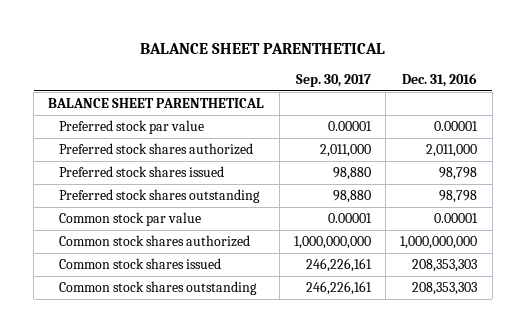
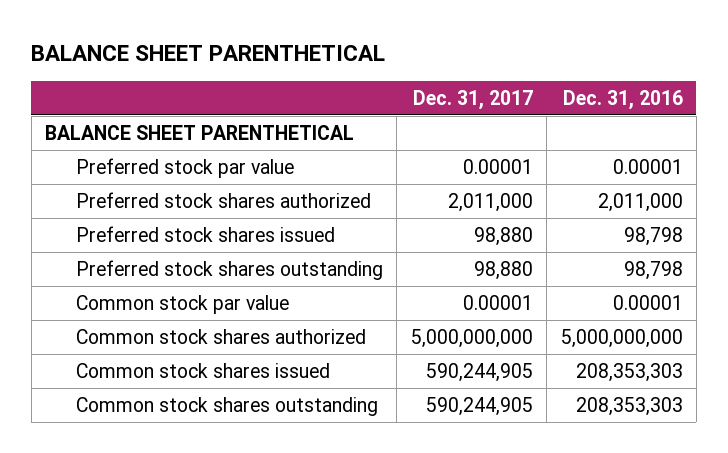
[295,73,371,87] Sep. 30, 2017 -> none
none -> [412,89,533,110] Dec. 31, 2017
[400,236,478,250] 1,000,000,000 -> [560,329,683,349] 5,000,000,000

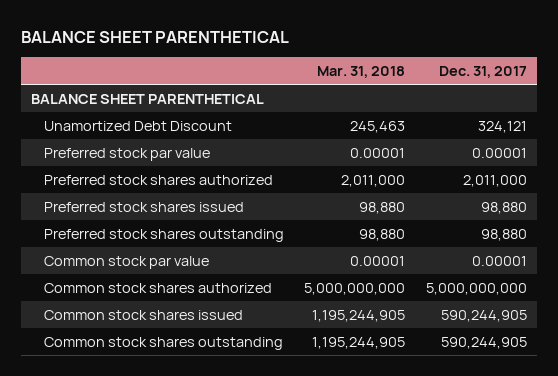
[562,89,683,110] Dec. 31, 2016 -> none
none -> [317,65,406,78] Mar. 31, 2018
none -> [44,120,233,131] Unamortized Debt Discount

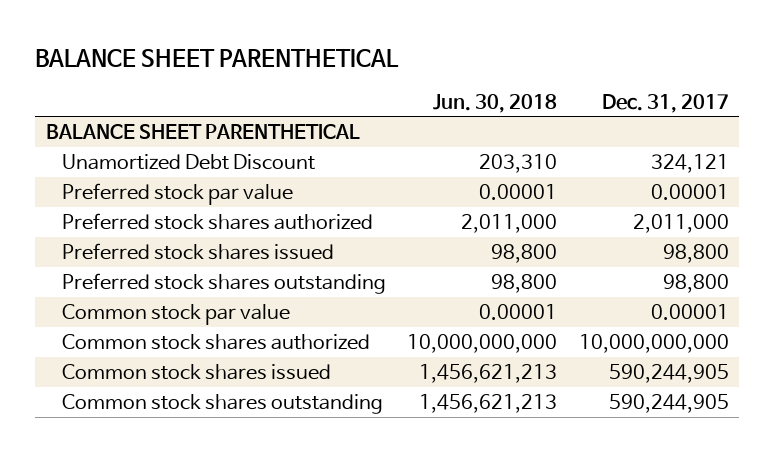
[317,65,406,78] Mar. 31, 2018 -> none
none -> [433,93,558,113] Jun. 30, 2018
[480,201,527,214] 98,880 -> [662,244,729,264] 98,800
[480,228,527,241] 98,880 -> [662,274,729,294] 98,800
[425,282,527,295] 5,000,000,000 -> [578,334,729,354] 10,000,000,000

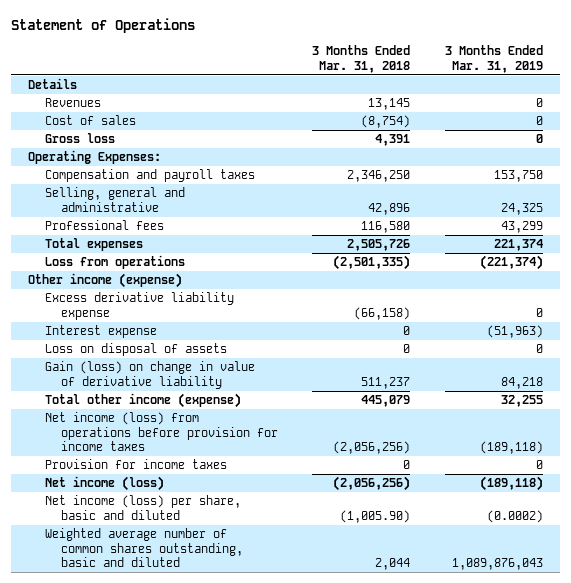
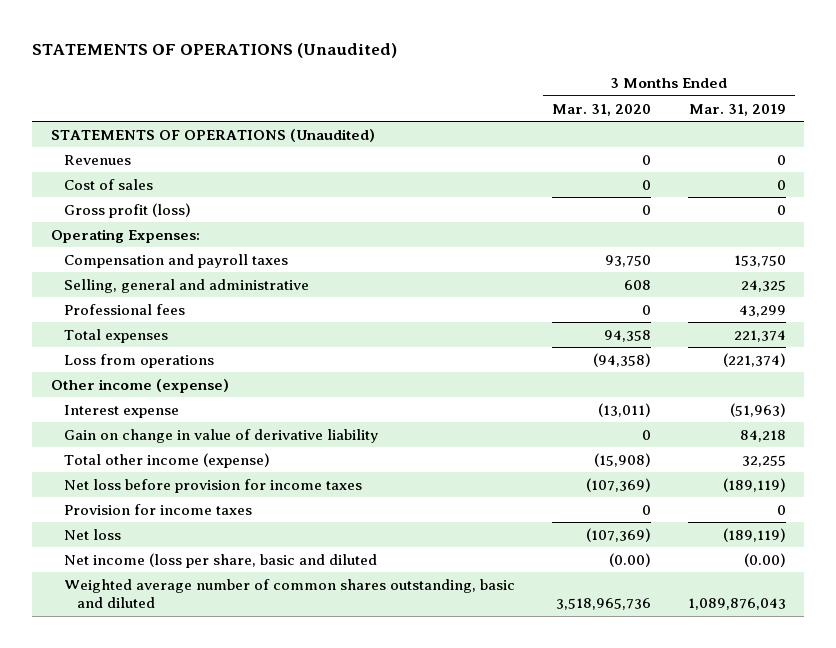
[11,17,196,33] Statement of Operations -> [32,43,398,59] STATEMENTS OF OPERATIONS (Unaudited)
[312,45,411,73] 3 Months Ended Mar. 31, 2018 -> none
none -> [551,103,651,116] Mar. 31, 2020
[28,78,78,90] Details -> none
none -> [50,128,375,142] STATEMENTS OF OPERATIONS (Unaudited)
[44,133,115,144] Gross loss -> [63,202,191,218] Gross profit (loss)
[44,292,234,320] Excess derivative liability expense -> none
[44,343,227,357] Loss on disposal of assets -> none
[44,361,255,389] Gain (loss) on change in value of derivative liability -> [63,428,378,443] Gain on change in value of derivative liability
[44,412,278,452] Net income (loss) from operations before provision for income taxes -> [63,478,362,493] Net loss before provision for income taxes
[479,441,543,455] (189,118) -> [722,477,786,492] (189,119)
[44,476,164,492] Net income (loss) -> [63,528,121,540] Net loss
[479,476,543,492] (189,118) -> [722,527,786,542] (189,119)
[44,495,241,520] Net income (loss) per share, basic and diluted -> [63,552,377,568] Net income (loss per share, basic and diluted
[486,509,543,523] (0.0002) -> [743,552,786,567] (0.00)

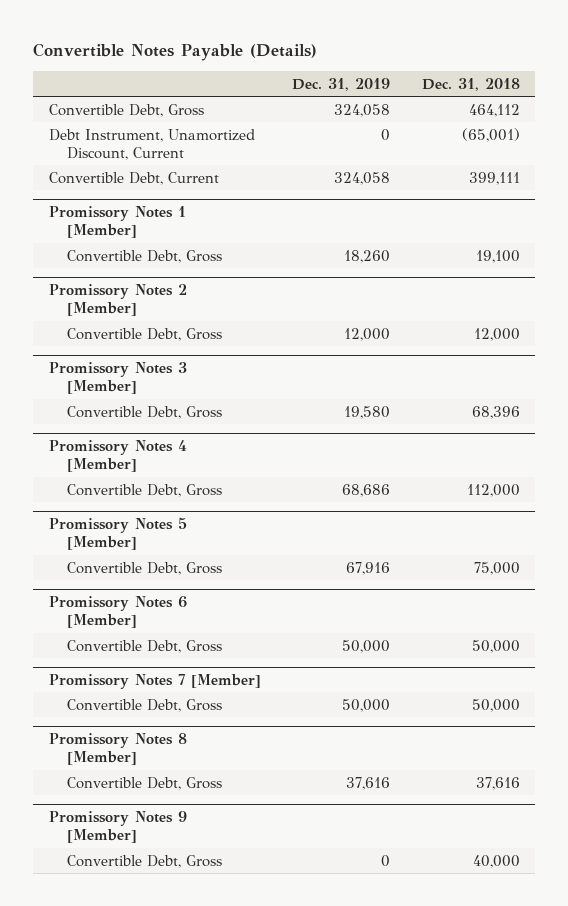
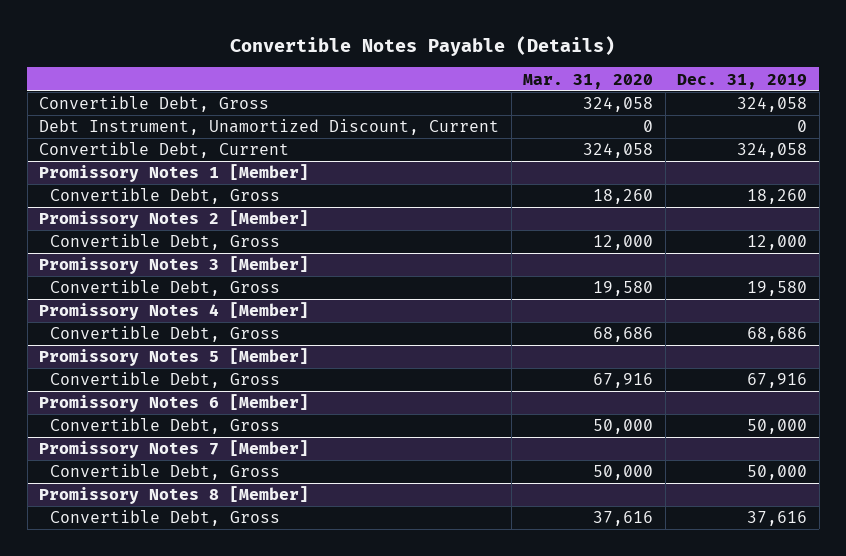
[421,77,520,91] Dec. 31, 2018 -> none
none -> [523,73,654,89] Mar. 31, 2020
[48,810,187,844] Promissory Notes 9 [Member] -> none
[66,854,222,868] Convertible Debt, Gross -> none

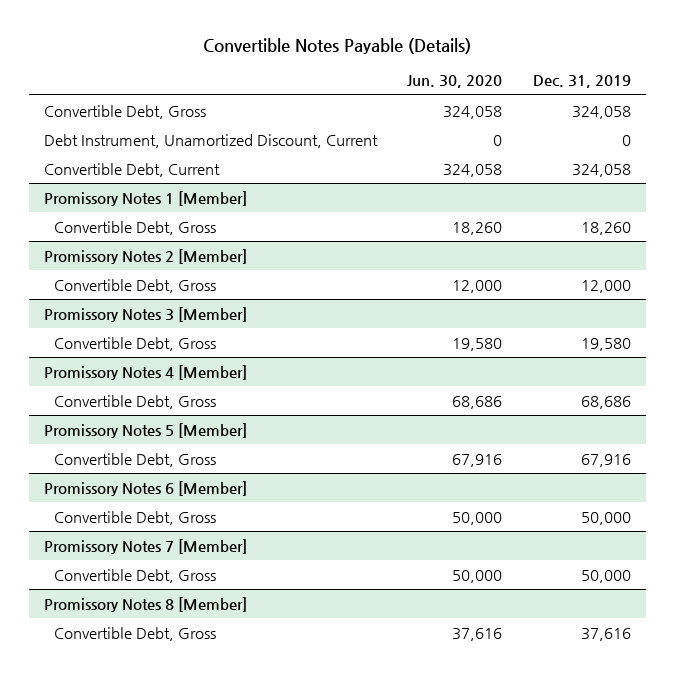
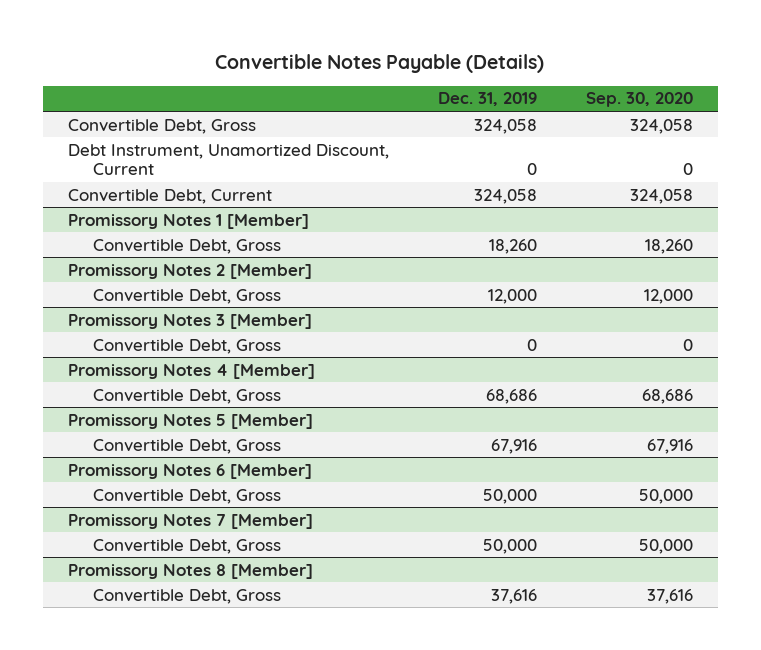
[407,75,503,89] Jun. 30, 2020 -> none
none -> [585,92,693,108] Sep. 30, 2020
[580,337,631,351] 19,580 -> [526,338,537,351] 0

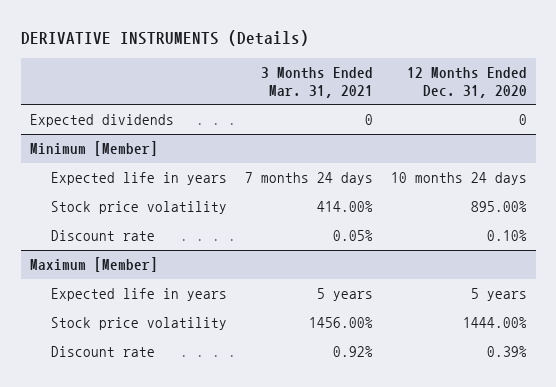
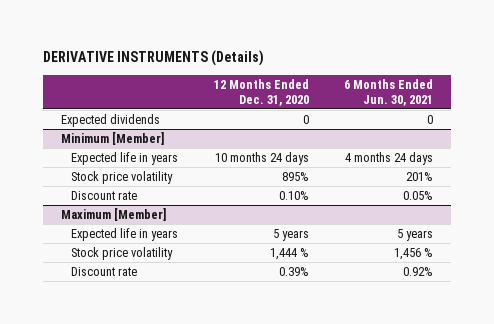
[261,67,374,98] 3 Months Ended Mar. 31, 2021 -> none
none -> [343,78,433,106] 6 Months Ended Jun. 30, 2021
[470,201,527,213] 895.00% -> [281,171,309,181] 895%
[462,317,527,329] 1444.00% -> [269,247,309,260] 1,444 %

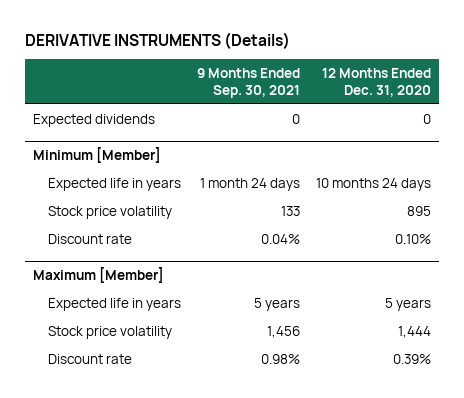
[343,78,433,106] 6 Months Ended Jun. 30, 2021 -> none
none -> [197,67,301,98] 9 Months Ended Sep. 30, 2021
[281,171,309,181] 895% -> [407,205,432,216] 895
[269,247,309,260] 1,444 % -> [398,325,432,338] 1,444

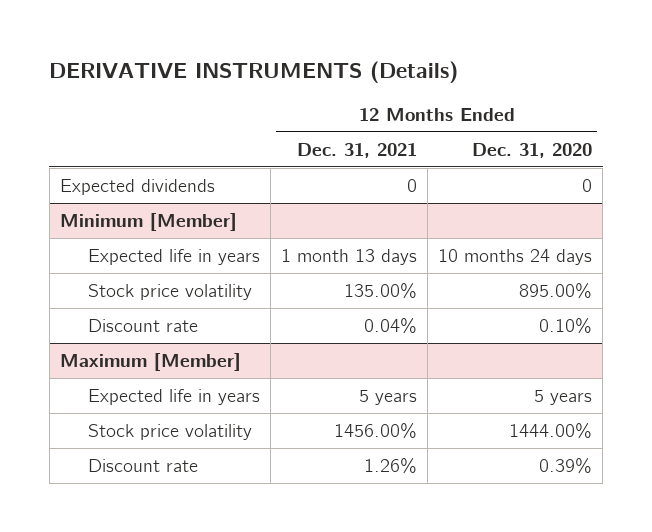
[197,67,301,98] 9 Months Ended Sep. 30, 2021 -> none
none -> [297,142,418,158] Dec. 31, 2021
[407,205,432,216] 895 -> [519,282,593,299] 895.00%
[398,325,432,338] 1,444 -> [509,422,593,439] 1444.00%

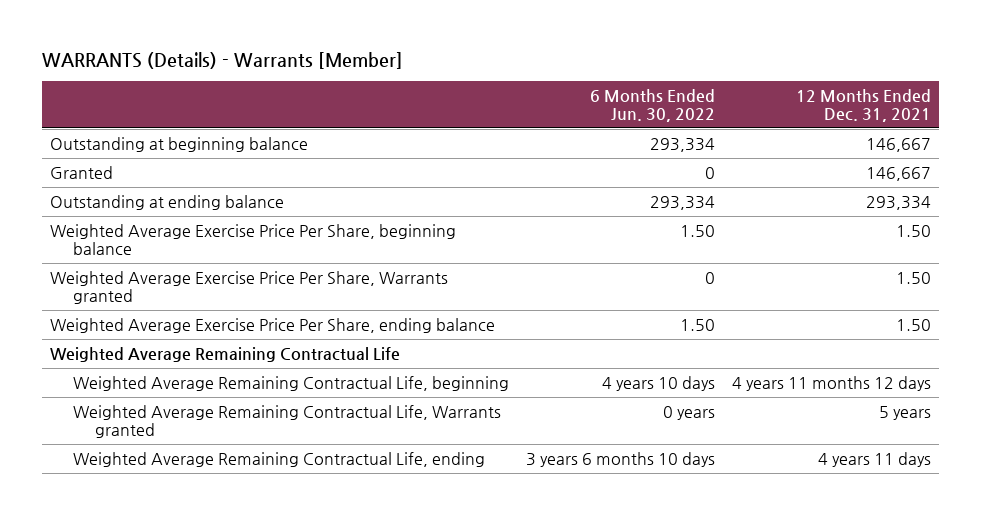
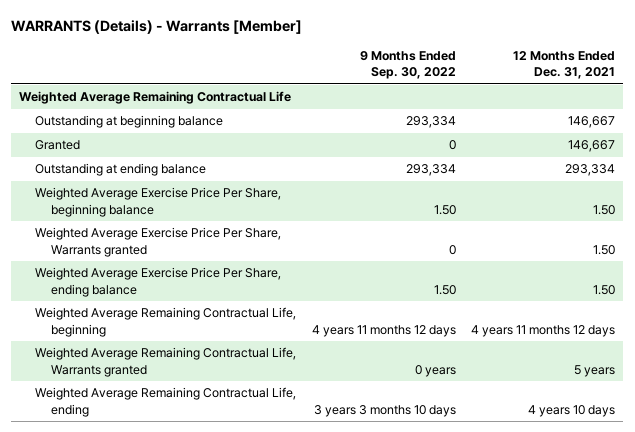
[589,88,715,122] 6 Months Ended Jun. 30, 2022 -> none
none -> [359,50,456,80] 9 Months Ended Sep. 30, 2022
[50,346,401,362] Weighted Average Remaining Contractual Life -> [19,91,292,105] Weighted Average Remaining Contractual Life
[817,451,931,467] 4 years 11 days -> [528,404,616,417] 4 years 10 days

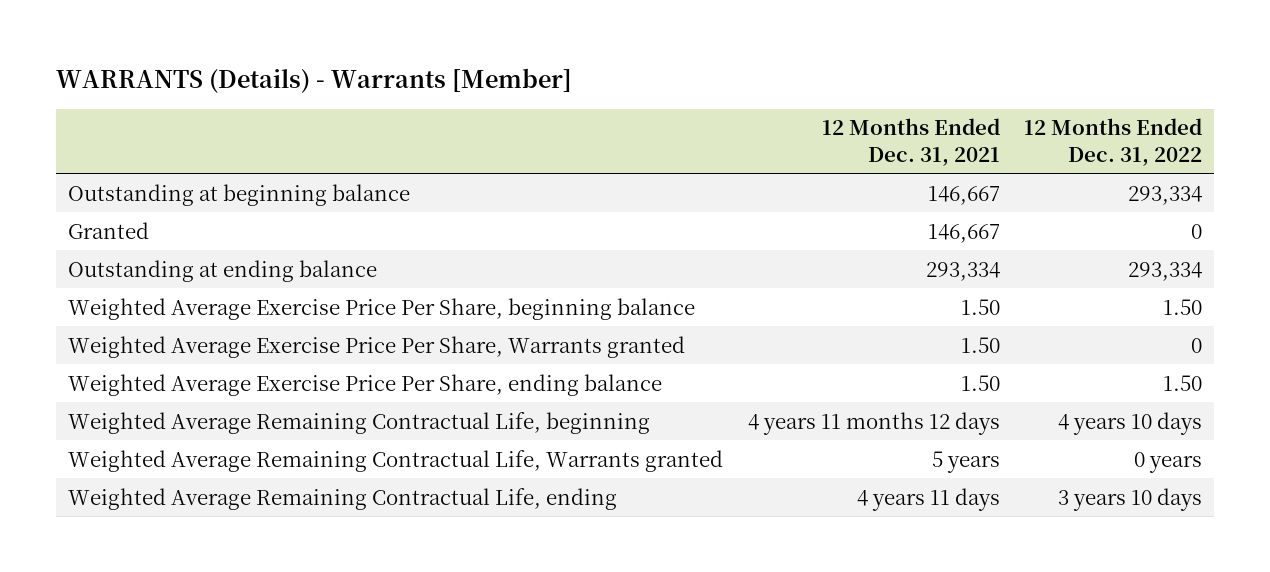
[359,50,456,80] 9 Months Ended Sep. 30, 2022 -> none
none -> [1023,118,1202,166] 12 Months Ended Dec. 31, 2022
[19,91,292,105] Weighted Average Remaining Contractual Life -> none
[528,404,616,417] 4 years 10 days -> [856,487,1000,511] 4 years 11 days

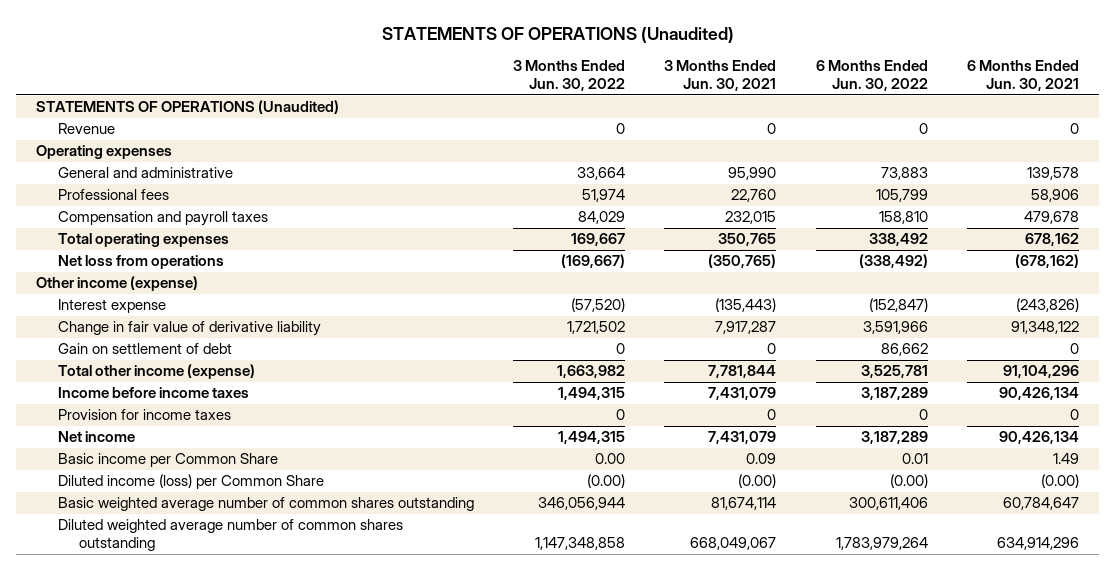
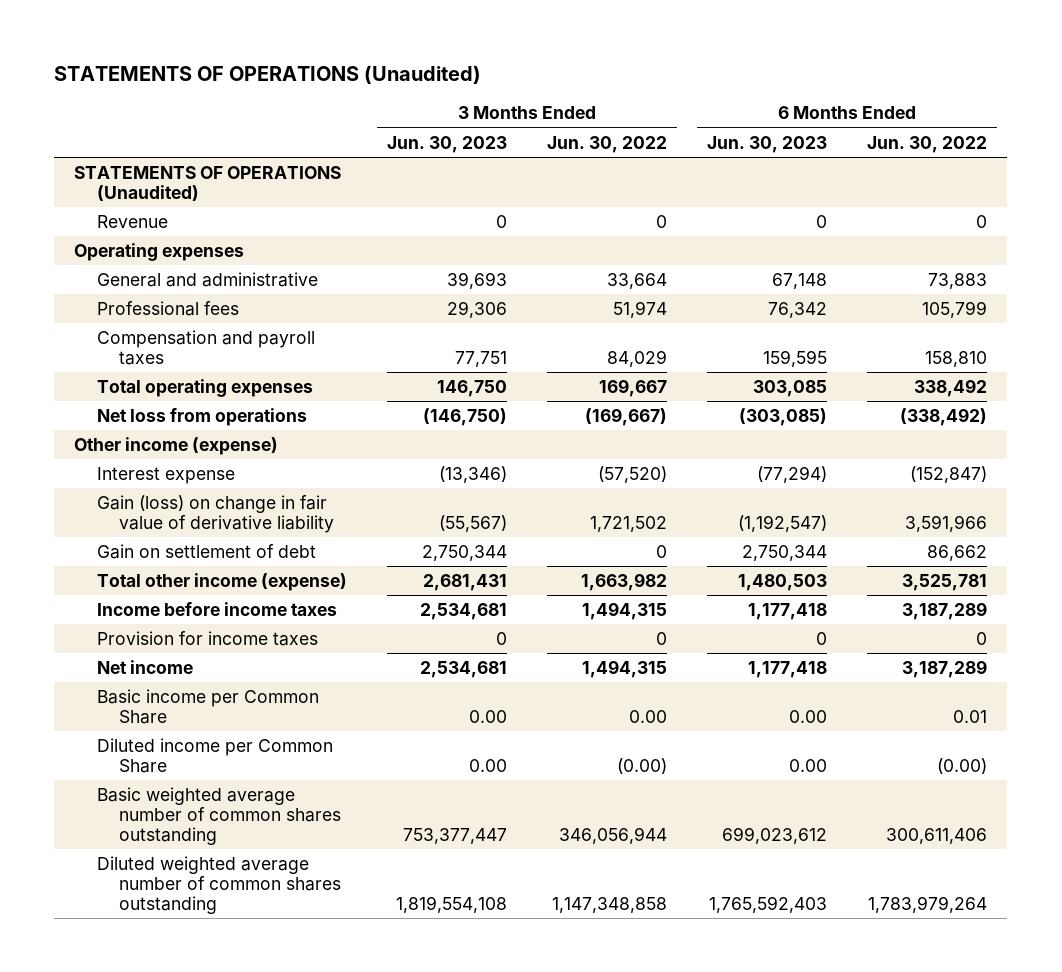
[664,60,777,92] 3 Months Ended Jun. 30, 2021 -> none
[967,60,1080,92] 6 Months Ended Jun. 30, 2021 -> none
none -> [386,135,507,153] Jun. 30, 2023
none -> [707,135,828,153] Jun. 30, 2023
[57,321,321,337] Change in fair value of derivative liability -> [96,495,335,534] Gain (loss) on change in fair value of derivative liability
[57,474,324,490] Diluted income (loss) per Common Share -> [96,738,333,774] Diluted income per Common Share

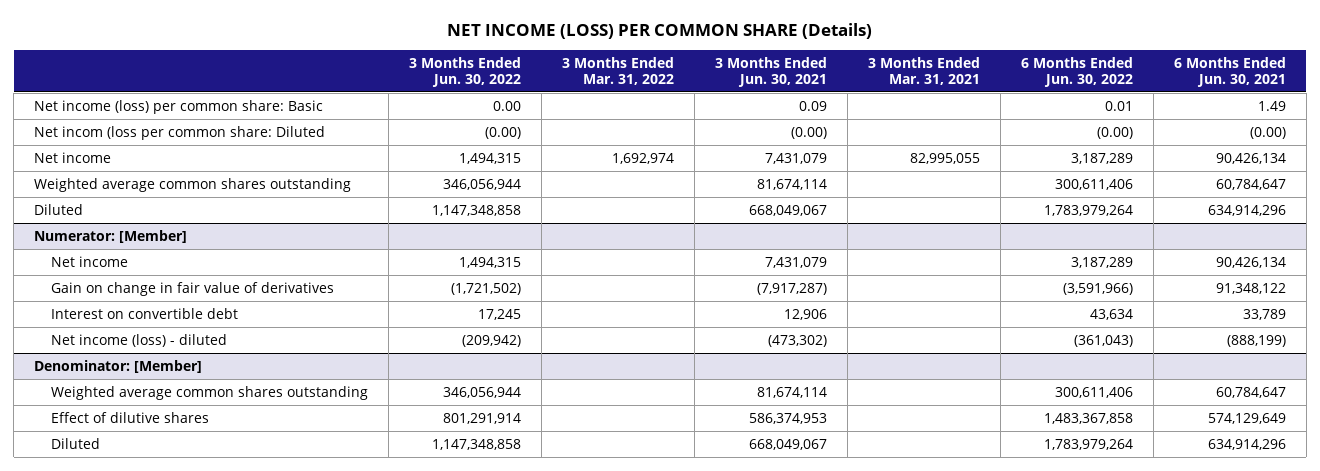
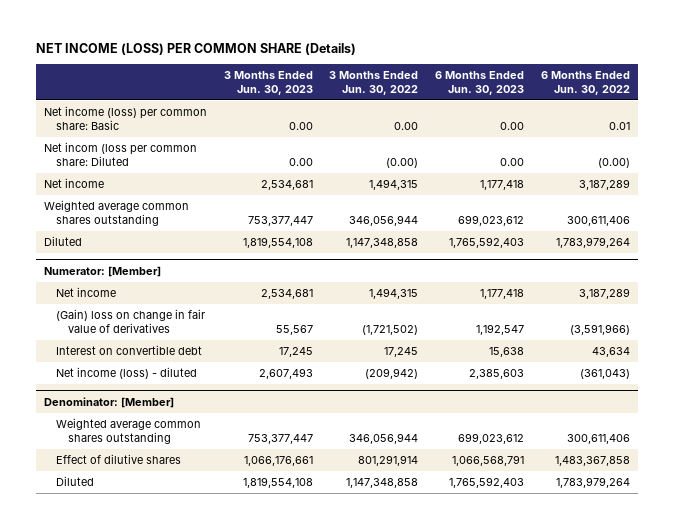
[561,56,674,86] 3 Months Ended Mar. 31, 2022 -> none
[714,56,827,88] 3 Months Ended Jun. 30, 2021 -> none
[867,56,980,86] 3 Months Ended Mar. 31, 2021 -> none
[1173,56,1286,88] 6 Months Ended Jun. 30, 2021 -> none
none -> [223,71,313,95] 3 Months Ended Jun. 30, 2023
none -> [435,71,525,95] 6 Months Ended Jun. 30, 2023
[51,281,335,296] Gain on change in fair value of derivatives -> [56,309,206,333] (Gain) loss on change in fair value of derivatives

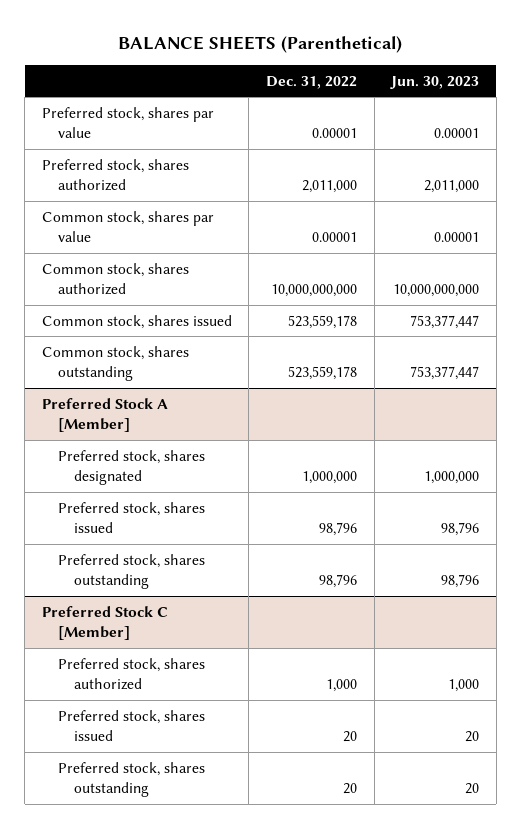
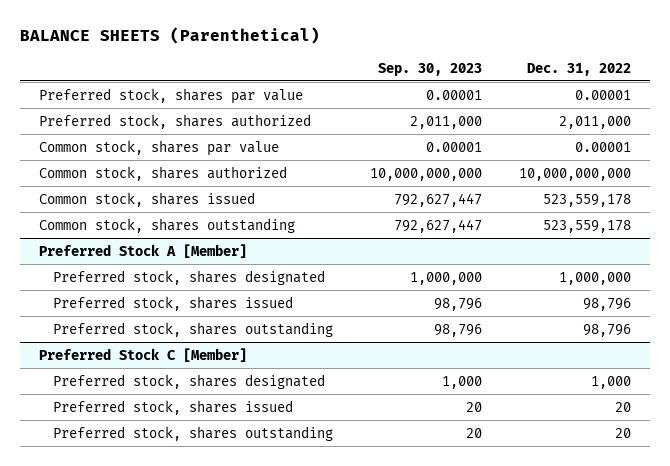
[390,75,480,89] Jun. 30, 2023 -> none
none -> [378,62,483,76] Sep. 30, 2023
[57,657,205,690] Preferred stock, shares authorized -> [52,373,325,389] Preferred stock, shares designated

